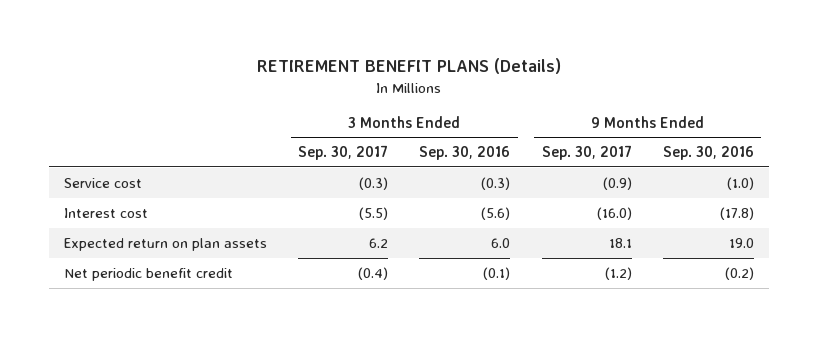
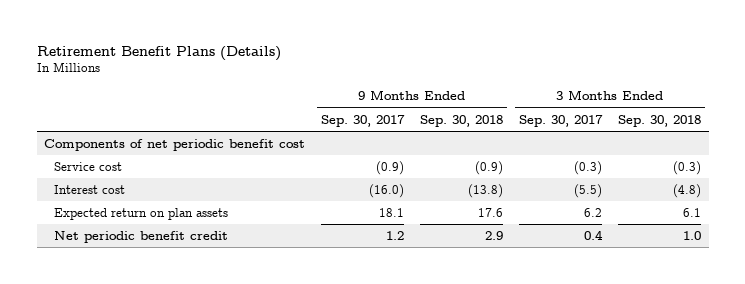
[256,58,561,75] RETIREMENT BENEFIT PLANS (Details) -> [36,45,281,61] Retirement Benefit Plans (Details)
[419,146,511,161] Sep. 30, 2016 -> none
[662,146,754,161] Sep. 30, 2016 -> none
none -> [420,114,504,127] Sep. 30, 2018
none -> [617,114,701,127] Sep. 30, 2018
none -> [44,138,306,151] Components of net periodic benefit cost
[358,266,389,280] (0.4) -> [583,229,603,240] 0.4
[604,266,632,280] (1.2) -> [386,230,405,240] 1.2

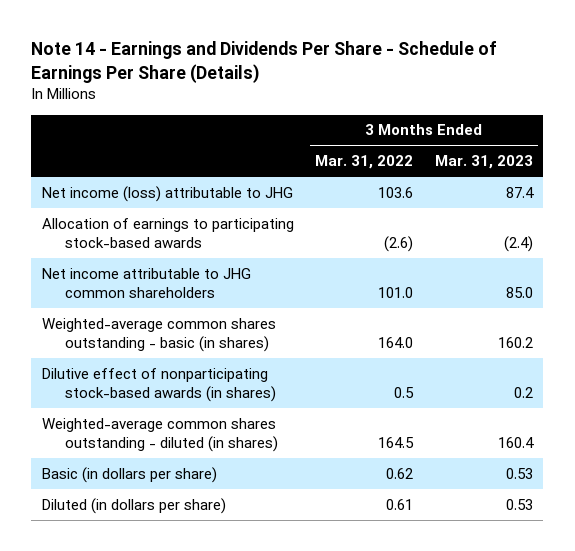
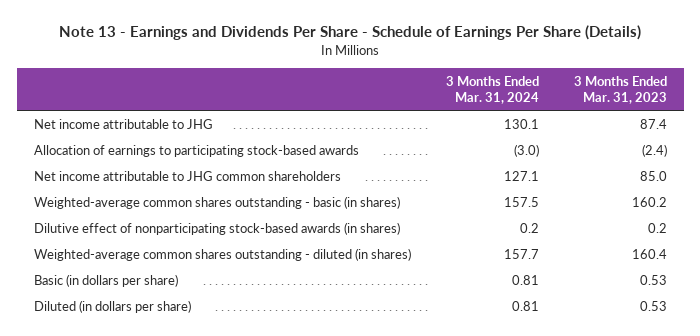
[31,41,498,83] Note 14 - Earnings and Dividends Per Share - Schedule of Earnings Per Share (Details) -> [59,25,642,41] Note 13 - Earnings and Dividends Per Share - Schedule of Earnings Per Share (Details)
[315,155,414,170] Mar. 31, 2022 -> none
none -> [445,75,539,105] 3 Months Ended Mar. 31, 2024
[42,185,294,202] Net income (loss) attributable to JHG -> [33,118,213,129] Net income attributable to JHG

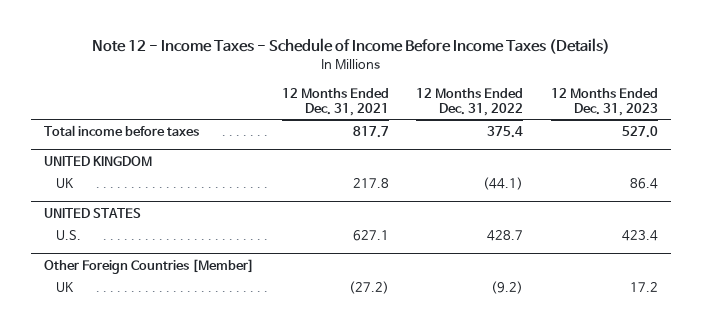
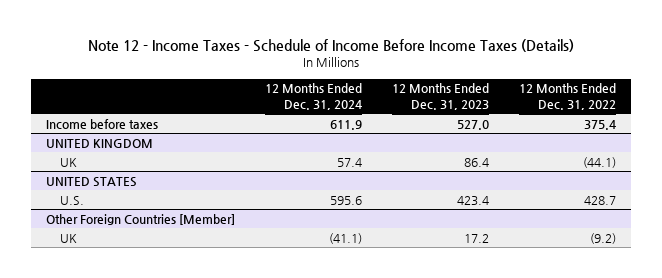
[281,87,389,117] 12 Months Ended Dec. 31, 2021 -> none
none -> [265,83,363,111] 12 Months Ended Dec. 31, 2024
[44,124,200,136] Total income before taxes -> [46,118,159,129] Income before taxes

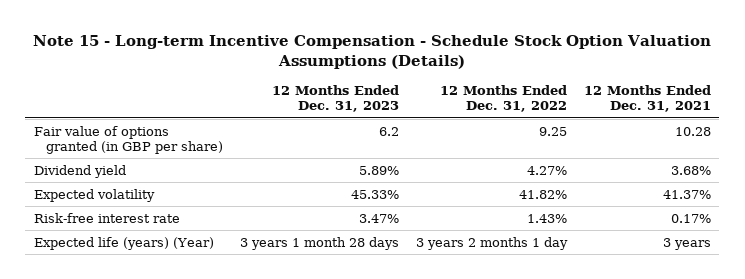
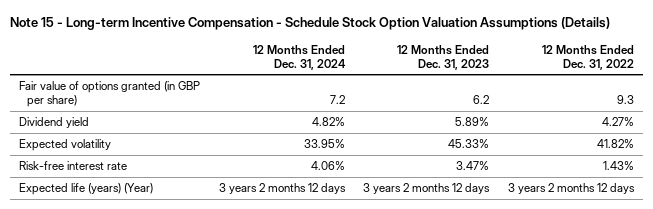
[583,85,711,113] 12 Months Ended Dec. 31, 2021 -> none
none -> [252,44,346,70] 12 Months Ended Dec. 31, 2024
[538,126,567,136] 9.25 -> [616,94,634,104] 9.3
[240,236,400,250] 3 years 1 month 28 days -> [363,182,491,194] 3 years 2 months 12 days
[415,236,568,250] 3 years 2 months 1 day -> [507,182,635,194] 3 years 2 months 12 days

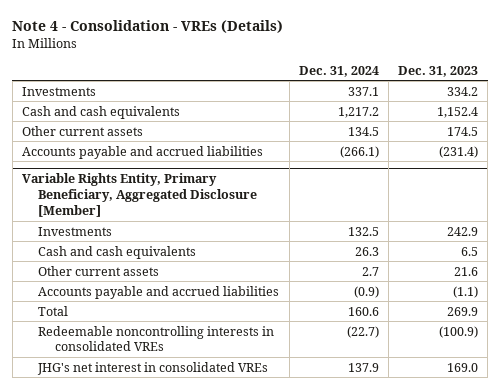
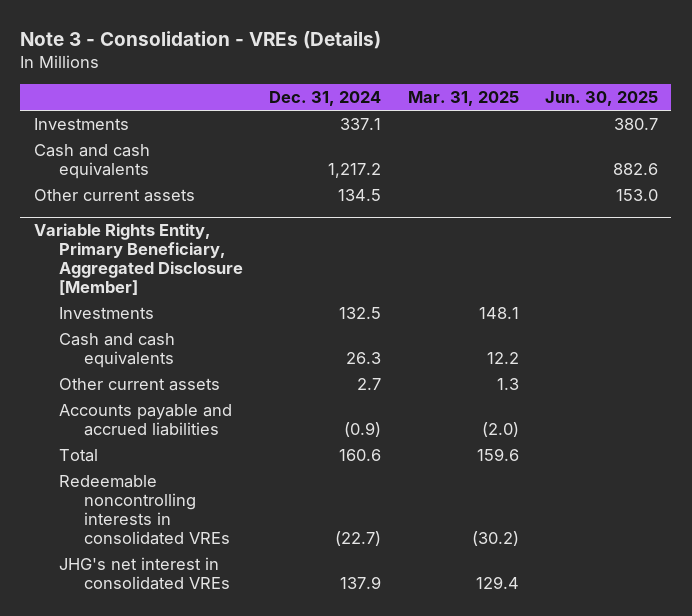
[12,20,284,34] Note 4 - Consolidation - VREs (Details) -> [20,30,382,49] Note 3 - Consolidation - VREs (Details)
[398,65,479,77] Dec. 31, 2023 -> none
none -> [407,91,519,107] Mar. 31, 2025
none -> [545,91,659,107] Jun. 30, 2025
[21,145,263,159] Accounts payable and accrued liabilities -> none

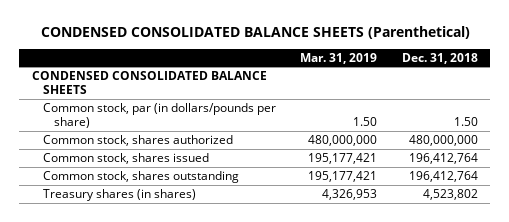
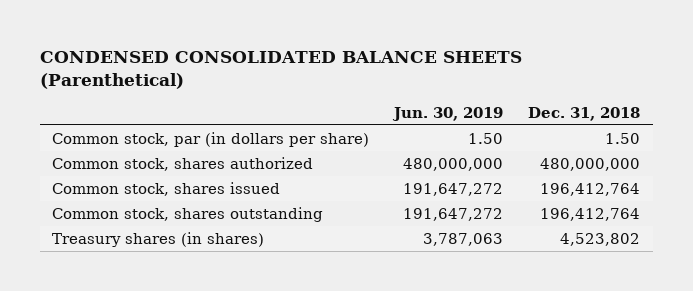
[300,52,378,64] Mar. 31, 2019 -> none
none -> [392,106,504,121] Jun. 30, 2019
[31,70,267,95] CONDENSED CONSOLIDATED BALANCE SHEETS -> none
[42,102,276,129] Common stock, par (in dollars/pounds per share) -> [52,131,370,147] Common stock, par (in dollars per share)

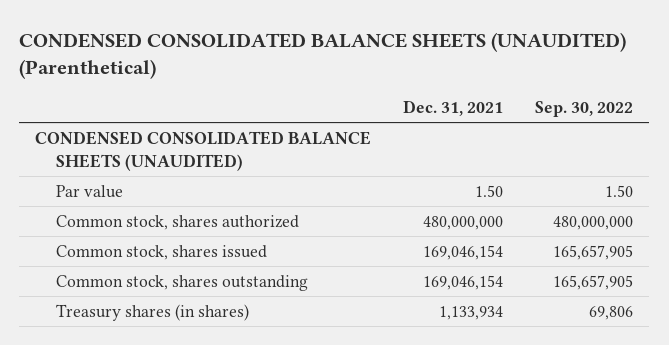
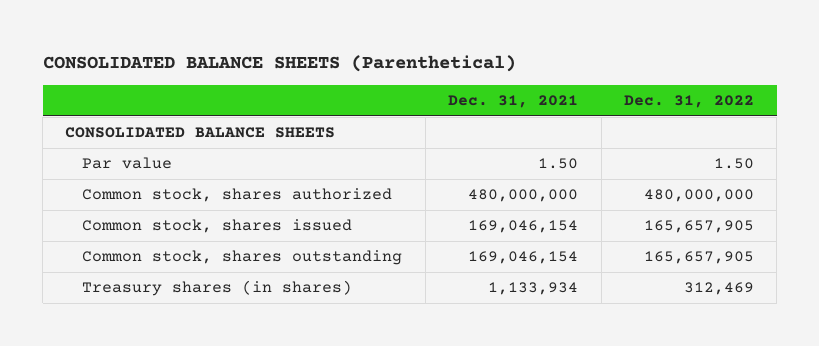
[19,31,627,80] CONDENSED CONSOLIDATED BALANCE SHEETS (UNAUDITED) (Parenthetical) -> [42,55,516,73] CONSOLIDATED BALANCE SHEETS (Parenthetical)
[535,100,634,117] Sep. 30, 2022 -> none
none -> [623,95,754,109] Dec. 31, 2022
[35,130,372,171] CONDENSED CONSOLIDATED BALANCE SHEETS (UNAUDITED) -> [65,127,336,139] CONSOLIDATED BALANCE SHEETS

